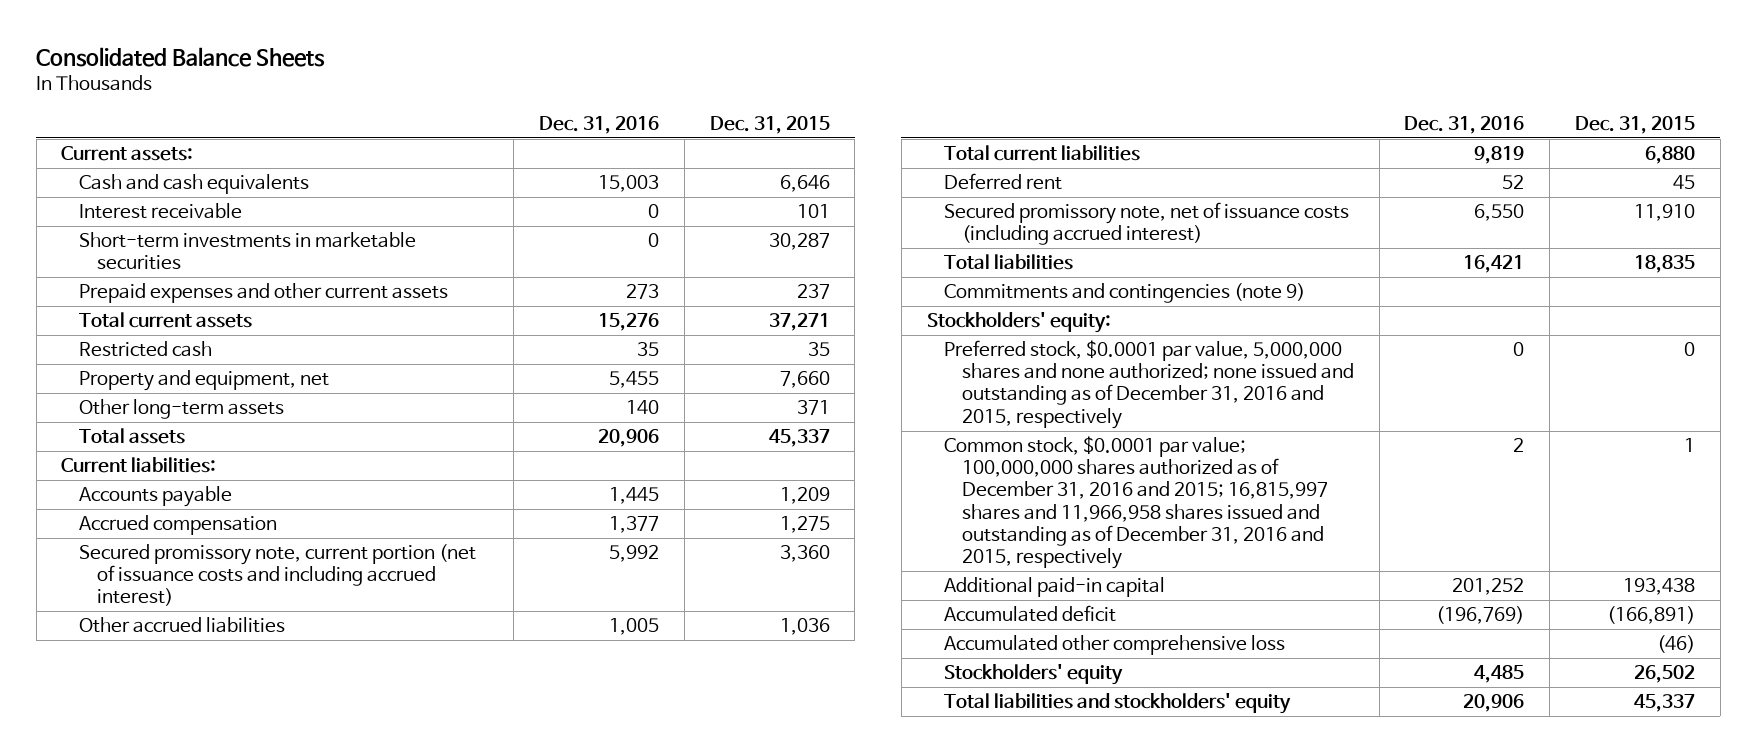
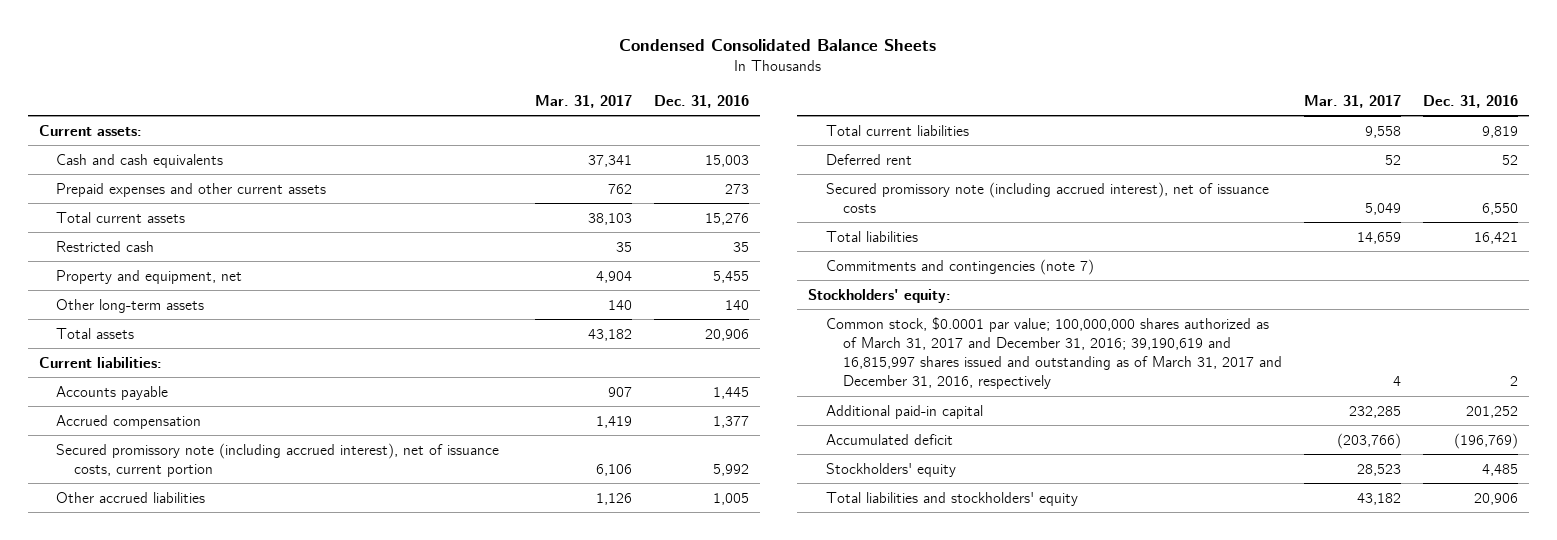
[36,46,326,67] Consolidated Balance Sheets -> [619,39,937,52] Condensed Consolidated Balance Sheets
[709,115,830,134] Dec. 31, 2015 -> none
none -> [534,94,632,108] Mar. 31, 2017
[78,203,242,220] Interest receivable -> none
[78,232,416,271] Short-term investments in marketable securities -> none
[78,544,476,607] Secured promissory note, current portion (net of issuance costs and including accrued interest) -> [56,442,500,477] Secured promissory note (including accrued interest), net of issuance costs, current portion
[944,202,1350,246] Secured promissory note, net of issuance costs (including accrued interest) -> [825,181,1269,213] Secured promissory note (including accrued interest), net of issuance costs
[944,283,1306,304] Commitments and contingencies (note 9) -> [825,258,1094,275] Commitments and contingencies (note 7)
[944,340,1354,429] Preferred stock, $0.0001 par value, 5,000,000 shares and none authorized; none issued and outstanding as of December 31, 2016 and 2015, respectively -> none
[944,436,1328,569] Common stock, $0.0001 par value; 100,000,000 shares authorized as of December 31, 2016 and 2015; 16,815,997 shares and 11,966,958 shares issued and outstanding as of December 31, 2016 and 2015, respectively -> [825,316,1283,390] Common stock, $0.0001 par value; 100,000,000 shares authorized as of March 31, 2017 and December 31, 2016; 39,190,619 and 16,815,997 shares issued and outstanding as of March 31, 2017 and December 31, 2016, respectively
[944,635,1286,656] Accumulated other comprehensive loss -> none

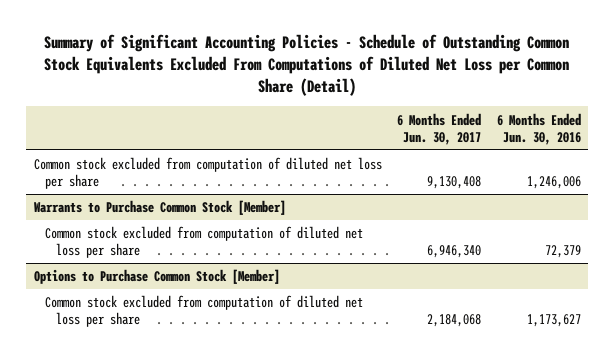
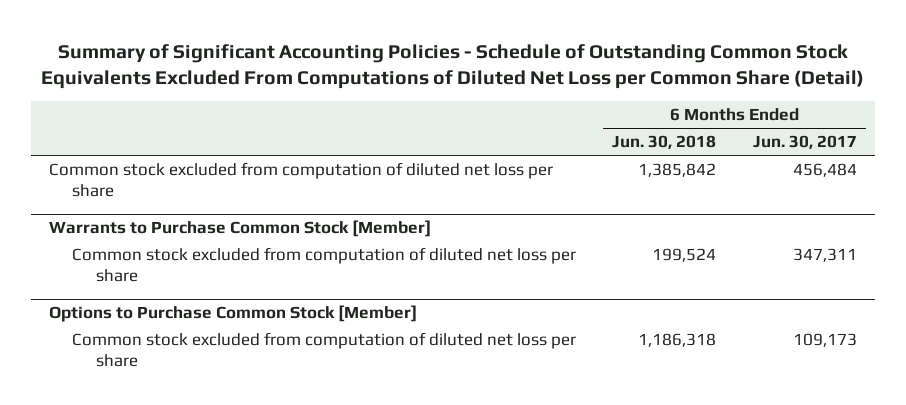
[496,112,581,145] 6 Months Ended Jun. 30, 2016 -> none
none -> [612,135,717,150] Jun. 30, 2018
[427,176,482,190] 9,130,408 -> [792,163,857,178] 456,484
[427,245,482,259] 6,946,340 -> [792,248,857,263] 347,311
[427,314,482,328] 2,184,068 -> [792,333,857,348] 109,173

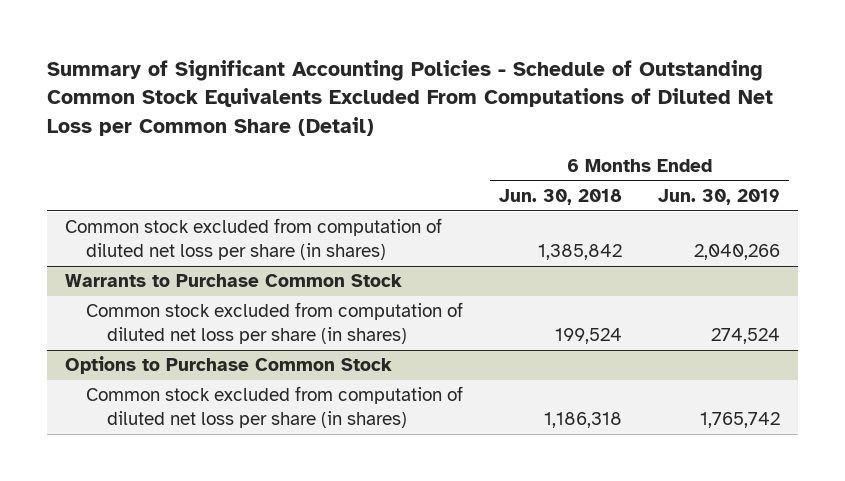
[752,135,857,150] Jun. 30, 2017 -> none
none -> [658,189,781,206] Jun. 30, 2019
[49,162,554,197] Common stock excluded from computation of diluted net loss per share -> [65,218,443,260] Common stock excluded from computation of diluted net loss per share (in shares)
[49,220,432,238] Warrants to Purchase Common Stock [Member] -> [65,274,403,288] Warrants to Purchase Common Stock
[72,247,577,282] Common stock excluded from computation of diluted net loss per share -> [86,302,464,344] Common stock excluded from computation of diluted net loss per share (in shares)
[49,305,418,323] Options to Purchase Common Stock [Member] -> [65,356,393,375] Options to Purchase Common Stock
[72,332,577,367] Common stock excluded from computation of diluted net loss per share -> [86,386,464,428] Common stock excluded from computation of diluted net loss per share (in shares)

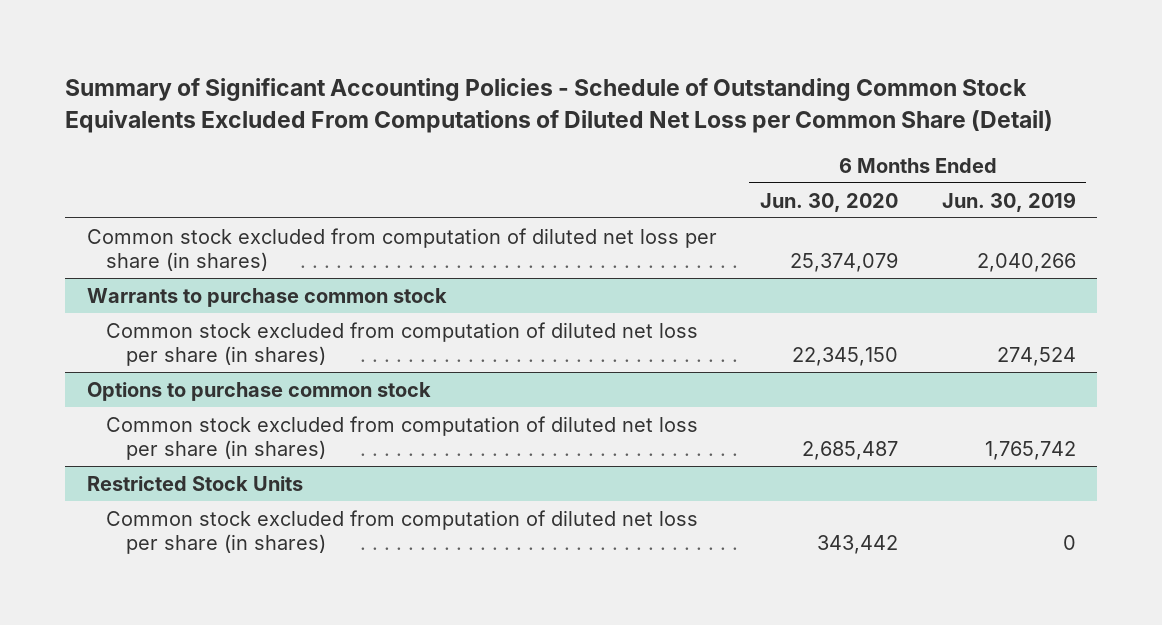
[499,189,623,206] Jun. 30, 2018 -> none
none -> [760,192,899,212] Jun. 30, 2020
[65,274,403,288] Warrants to Purchase Common Stock -> [86,287,447,307] Warrants to purchase common stock
[65,356,393,375] Options to Purchase Common Stock -> [86,381,431,401] Options to purchase common stock
none -> [86,475,303,491] Restricted Stock Units
none -> [106,509,699,554] Common stock excluded from computation of diluted net loss per share (in shares)

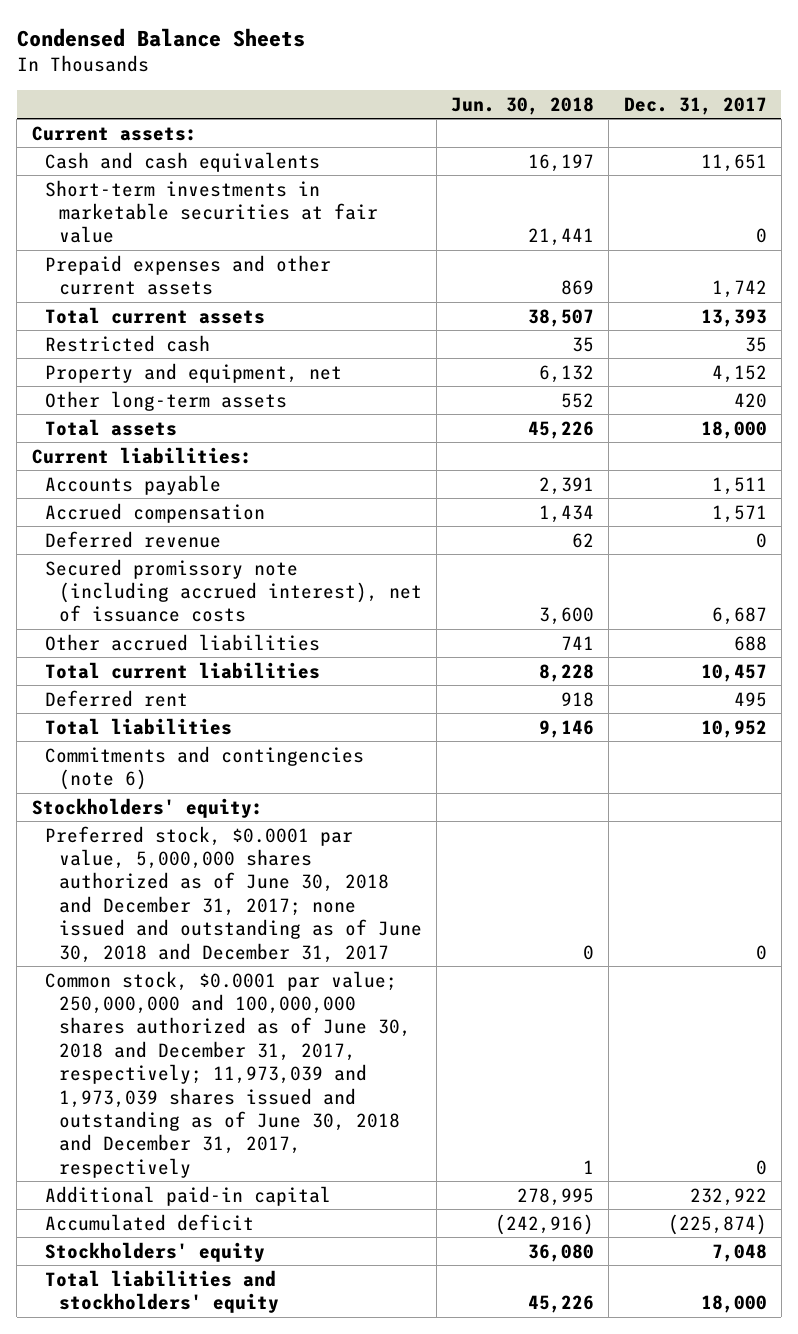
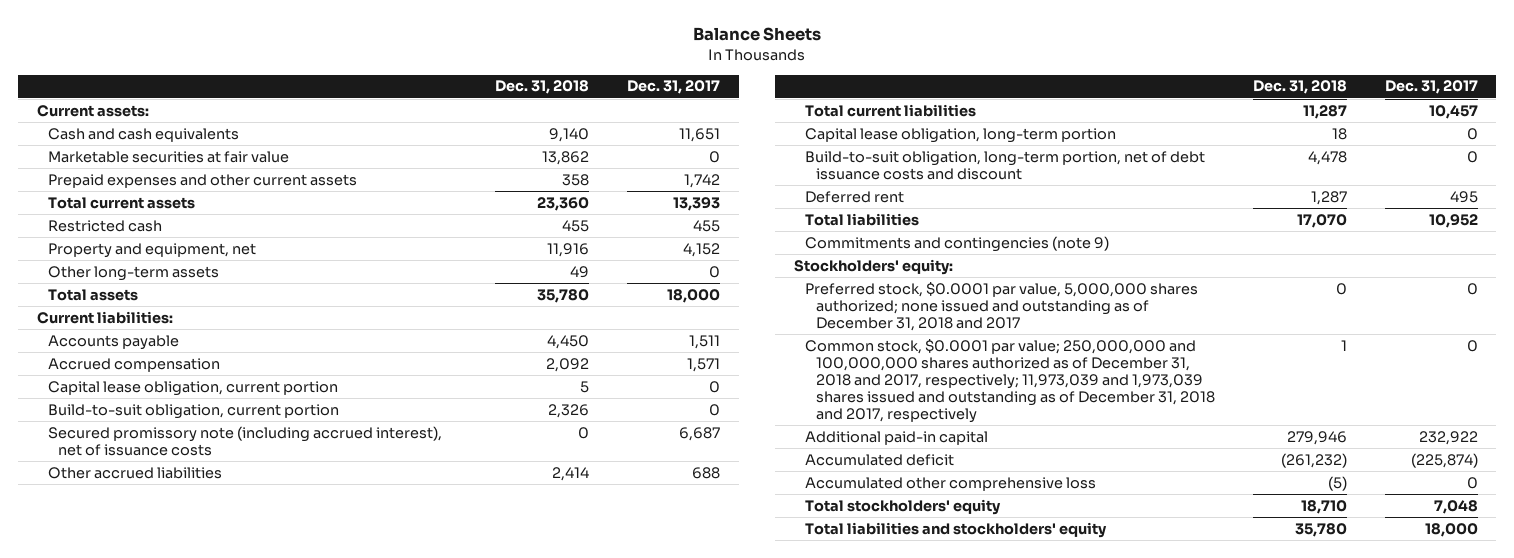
[16,28,305,48] Condensed Balance Sheets -> [693,27,822,42] Balance Sheets
[451,96,595,115] Jun. 30, 2018 -> none
none -> [495,80,590,95] Dec. 31, 2018
[45,179,378,244] Short-term investments in marketable securities at fair value -> [47,150,289,163] Marketable securities at fair value
[744,336,767,352] 35 -> [693,219,721,232] 455
[733,392,767,408] 420 -> [709,265,721,278] 0
[45,530,222,548] Deferred revenue -> none
none -> [47,380,338,396] Capital lease obligation, current portion
none -> [47,403,339,419] Build-to-suit obligation, current portion
none -> [805,127,1117,143] Capital lease obligation, long-term portion
none -> [805,150,1206,180] Build-to-suit obligation, long-term portion, net of debt issuance costs and discount
[45,745,365,791] Commitments and contingencies (note 6) -> [805,235,1110,252] Commitments and contingencies (note 9)
[45,825,422,963] Preferred stock, $0.0001 par value, 5,000,000 shares authorized as of June 30, 2018 and December 31, 2017; none issued and outstanding as of June 30, 2018 and December 31, 2017 -> [805,281,1199,331] Preferred stock, $0.0001 par value, 5,000,000 shares authorized; none issued and outstanding as of December 31, 2018 and 2017
[45,970,411,1178] Common stock, $0.0001 par value; 250,000,000 and 100,000,000 shares authorized as of June 30, 2018 and December 31, 2017, respectively; 11,973,039 and 1,973,039 shares issued and outstanding as of June 30, 2018 and December 31, 2017, respectively -> [805,338,1215,423] Common stock, $0.0001 par value; 250,000,000 and 100,000,000 shares authorized as of December 31, 2018 and 2017, respectively; 11,973,039 and 1,973,039 shares issued and outstanding as of December 31, 2018 and 2017, respectively
none -> [805,476,1097,491] Accumulated other comprehensive loss
[45,1241,266,1262] Stockholders' equity -> [805,498,1002,515] Total stockholders' equity

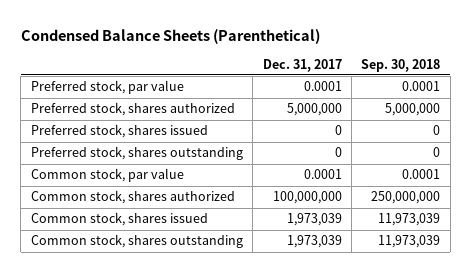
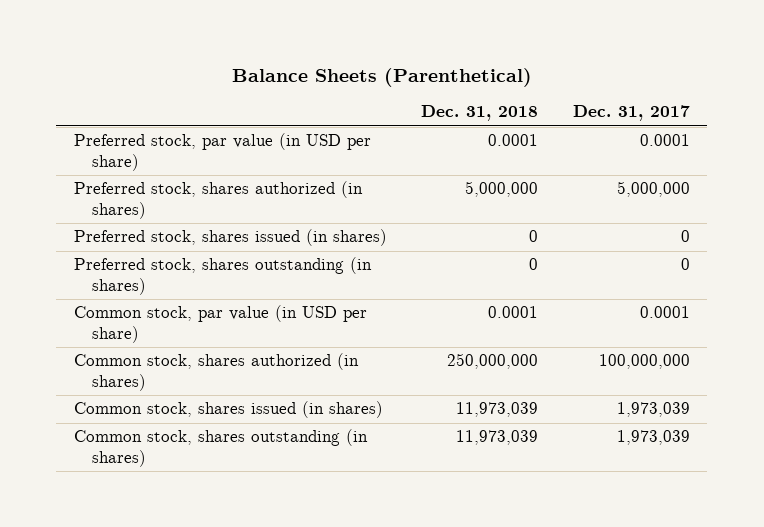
[20,28,320,44] Condensed Balance Sheets (Parenthetical) -> [231,67,532,87] Balance Sheets (Parenthetical)
[361,58,441,72] Sep. 30, 2018 -> none
none -> [421,105,539,122] Dec. 31, 2018
[30,80,184,95] Preferred stock, par value -> [73,133,371,171] Preferred stock, par value (in USD per share)
[30,102,235,117] Preferred stock, shares authorized -> [73,181,363,219] Preferred stock, shares authorized (in shares)
[30,124,208,139] Preferred stock, shares issued -> [73,229,387,247] Preferred stock, shares issued (in shares)
[30,146,243,161] Preferred stock, shares outstanding -> [73,257,372,295] Preferred stock, shares outstanding (in shares)
[30,168,184,183] Common stock, par value -> [73,305,367,343] Common stock, par value (in USD per share)
[30,190,235,205] Common stock, shares authorized -> [73,353,359,391] Common stock, shares authorized (in shares)
[30,212,208,227] Common stock, shares issued -> [73,401,383,419] Common stock, shares issued (in shares)
[30,234,243,249] Common stock, shares outstanding -> [73,429,368,467] Common stock, shares outstanding (in shares)

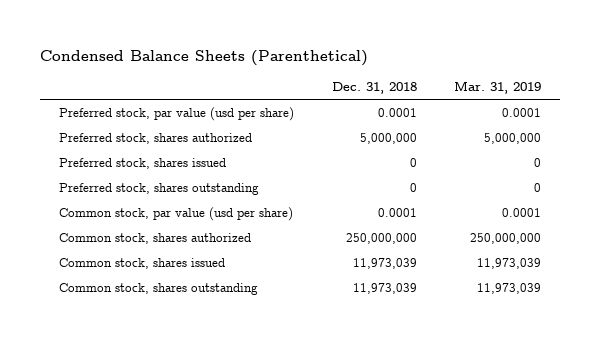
[231,67,532,87] Balance Sheets (Parenthetical) -> [40,49,369,66] Condensed Balance Sheets (Parenthetical)
[573,105,691,122] Dec. 31, 2017 -> none
none -> [454,81,542,95] Mar. 31, 2019
[73,133,371,171] Preferred stock, par value (in USD per share) -> [59,107,295,122] Preferred stock, par value (usd per share)
[73,181,363,219] Preferred stock, shares authorized (in shares) -> [59,133,253,145] Preferred stock, shares authorized
[73,229,387,247] Preferred stock, shares issued (in shares) -> [59,158,227,170] Preferred stock, shares issued
[73,257,372,295] Preferred stock, shares outstanding (in shares) -> [59,183,260,196] Preferred stock, shares outstanding
[73,305,367,343] Common stock, par value (in USD per share) -> [59,207,294,222] Common stock, par value (usd per share)
[73,353,359,391] Common stock, shares authorized (in shares) -> [59,233,252,245] Common stock, shares authorized
[73,401,383,419] Common stock, shares issued (in shares) -> [59,258,226,270] Common stock, shares issued
[73,429,368,467] Common stock, shares outstanding (in shares) -> [59,283,259,296] Common stock, shares outstanding

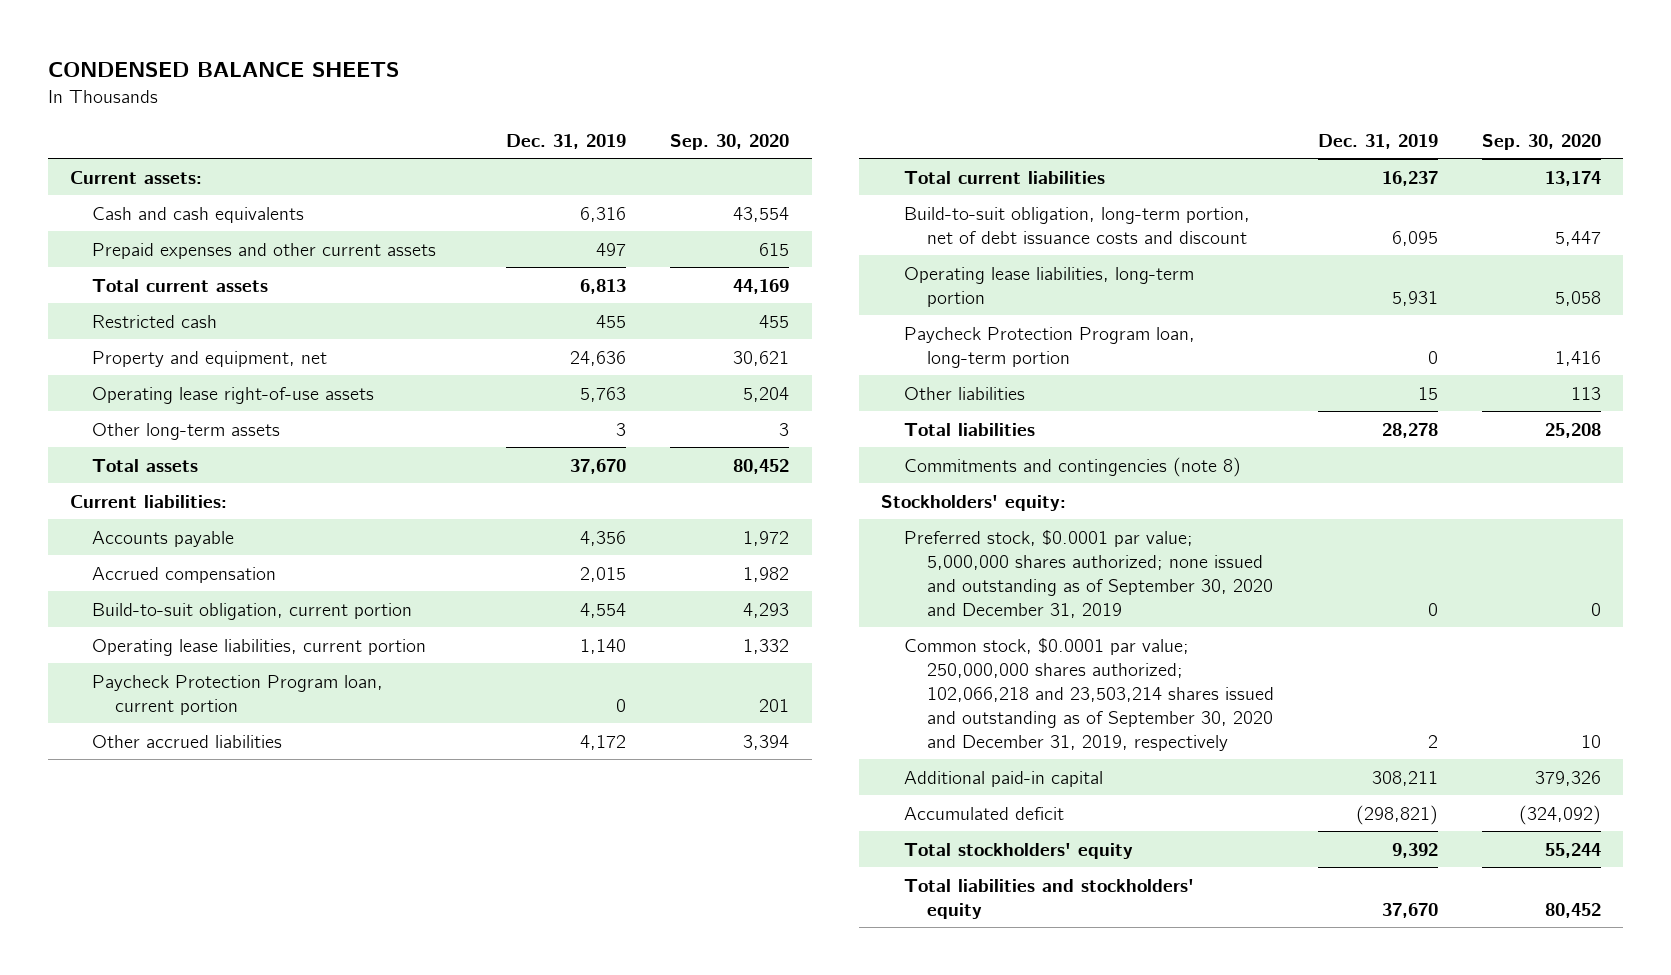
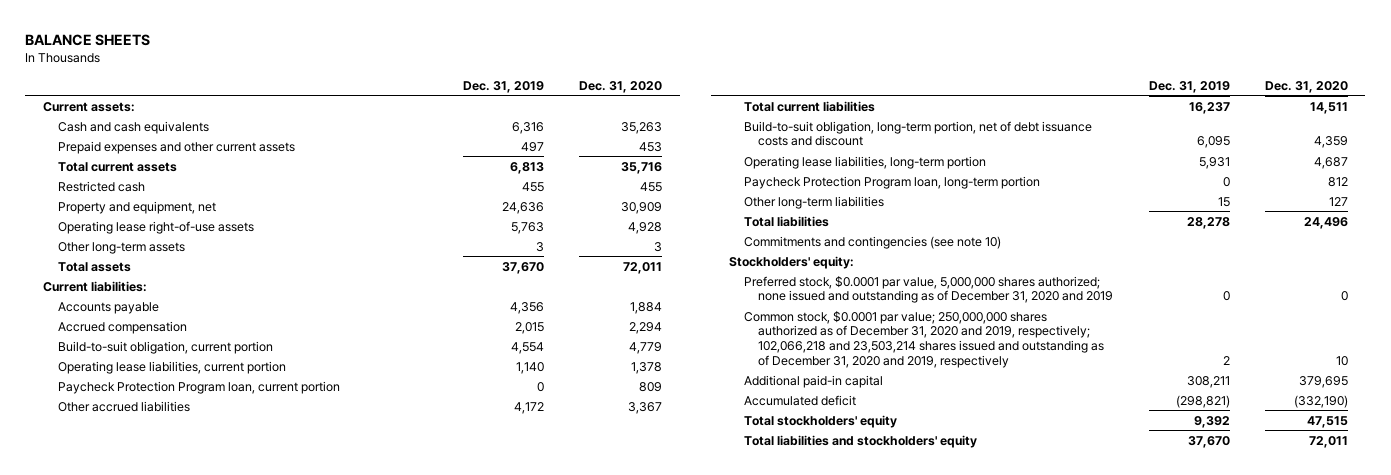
[47,62,399,78] CONDENSED BALANCE SHEETS -> [25,34,151,47] BALANCE SHEETS
[670,133,790,150] Sep. 30, 2020 -> none
none -> [578,80,662,93] Dec. 31, 2020
[904,386,1026,400] Other liabilities -> [743,195,884,209] Other long-term liabilities
[904,456,1242,477] Commitments and contingencies (note 8) -> [743,235,1001,249] Commitments and contingencies (see note 10)
[904,529,1273,618] Preferred stock, $0.0001 par value; 5,000,000 shares authorized; none issued and outstanding as of September 30, 2020 and December 31, 2019 -> [743,275,1114,304] Preferred stock, $0.0001 par value, 5,000,000 shares authorized; none issued and outstanding as of December 31, 2020 and 2019
[904,637,1274,751] Common stock, $0.0001 par value; 250,000,000 shares authorized; 102,066,218 and 23,503,214 shares issued and outstanding as of September 30, 2020 and December 31, 2019, respectively -> [743,310,1105,368] Common stock, $0.0001 par value; 250,000,000 shares authorized as of December 31, 2020 and 2019, respectively; 102,066,218 and 23,503,214 shares issued and outstanding as of December 31, 2020 and 2019, respectively

